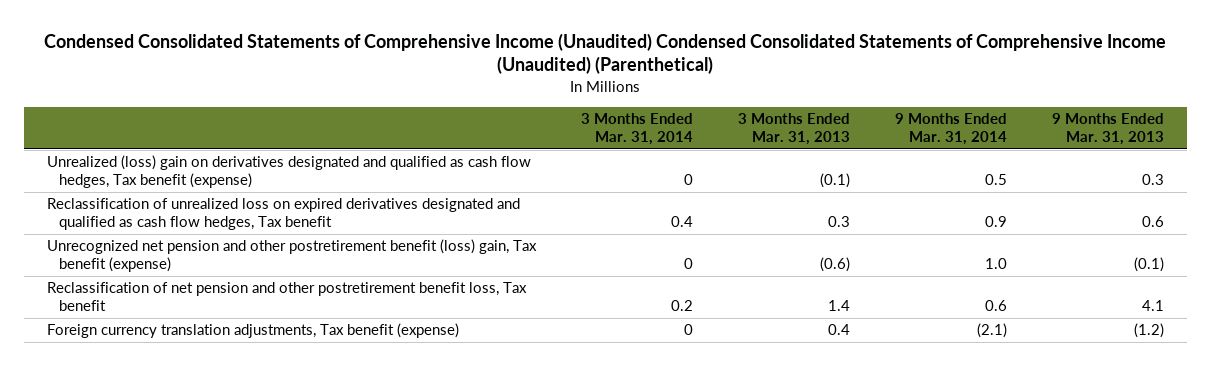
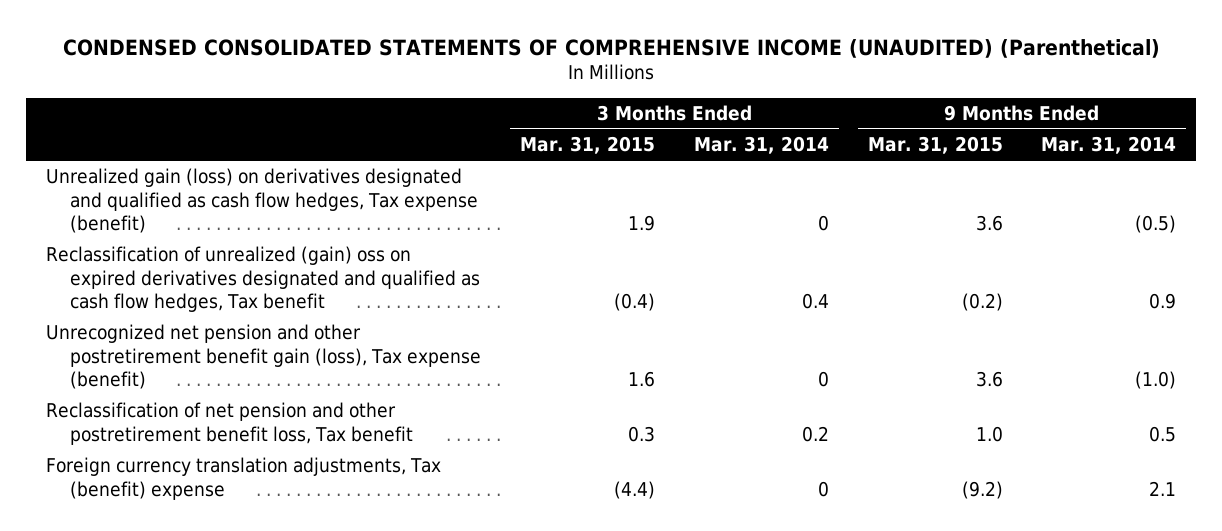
[44,32,1167,75] Condensed Consolidated Statements of Comprehensive Income (Unaudited) Condensed Consolidated Statements of Comprehensive Income (Unaudited) (Parenthetical) -> [62,38,1160,58] CONDENSED CONSOLIDATED STATEMENTS OF COMPREHENSIVE INCOME (UNAUDITED) (Parenthetical)
[737,113,850,146] 3 Months Ended Mar. 31, 2013 -> none
[1051,113,1164,146] 9 Months Ended Mar. 31, 2013 -> none
none -> [520,136,656,155] Mar. 31, 2015
none -> [867,136,1003,155] Mar. 31, 2015
[46,155,531,189] Unrealized (loss) gain on derivatives designated and qualified as cash flow hedges, Tax benefit (expense) -> [45,168,479,233] Unrealized gain (loss) on derivatives designated and qualified as cash flow hedges, Tax expense (benefit)
[984,174,1007,186] 0.5 -> [1135,214,1177,233] (0.5)
[46,198,520,231] Reclassification of unrealized loss on expired derivatives designated and qualified as cash flow hedges, Tax benefit -> [45,246,481,312] Reclassification of unrealized (gain) oss on expired derivatives designated and qualified as cash flow hedges, Tax benefit
[46,239,537,273] Unrecognized net pension and other postretirement benefit (loss) gain, Tax benefit (expense) -> [45,324,482,389] Unrecognized net pension and other postretirement benefit gain (loss), Tax expense (benefit)
[984,258,1007,270] 1.0 -> [1135,370,1177,389] (1.0)
[984,300,1007,312] 0.6 -> [1149,425,1177,442] 0.5
[46,323,459,339] Foreign currency translation adjustments, Tax benefit (expense) -> [45,457,441,500] Foreign currency translation adjustments, Tax (benefit) expense
[976,323,1007,339] (2.1) -> [1149,480,1177,496] 2.1

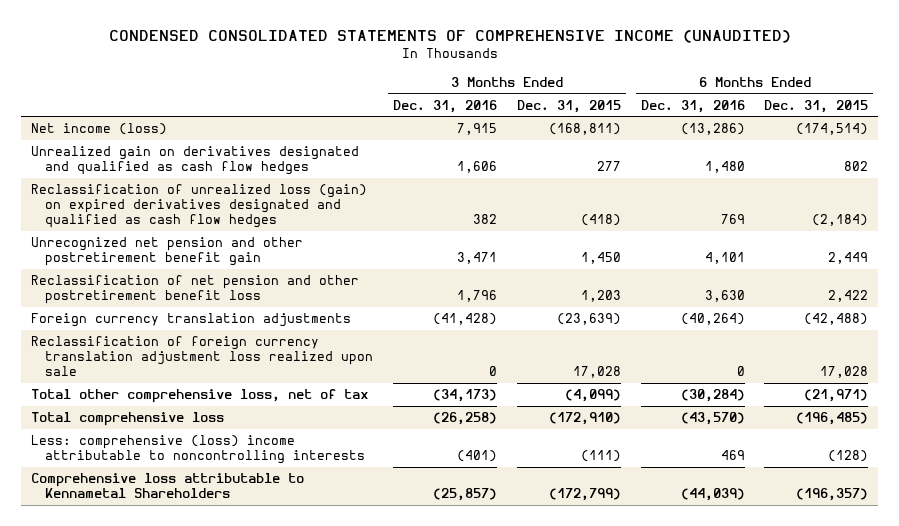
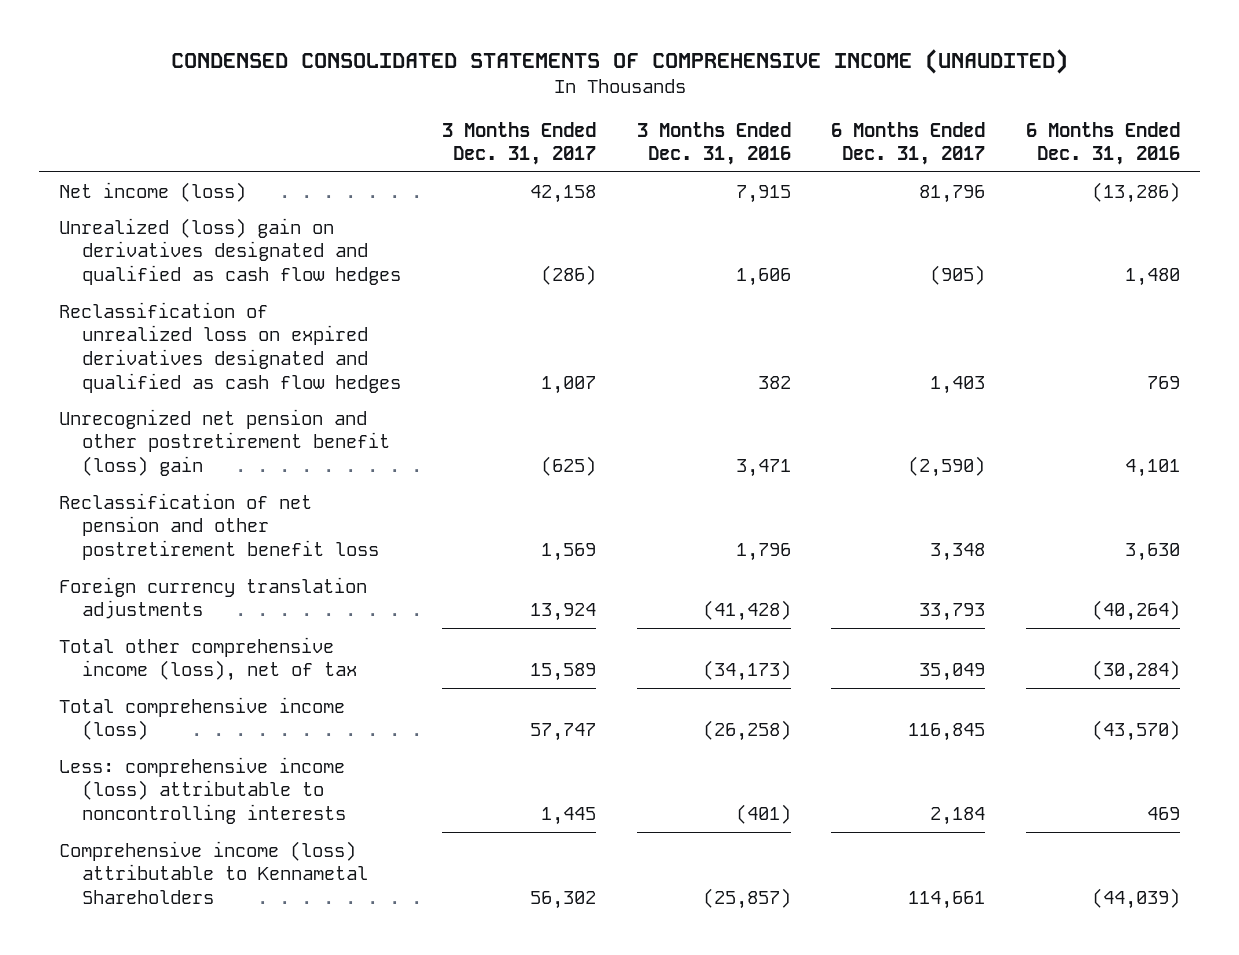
[516,99,621,113] Dec. 31, 2015 -> none
[764,99,869,113] Dec. 31, 2015 -> none
none -> [442,121,597,166] 3 Months Ended Dec. 31, 2017
none -> [831,121,986,166] 6 Months Ended Dec. 31, 2017
[30,146,359,176] Unrealized gain on derivatives designated and qualified as cash flow hedges -> [59,217,402,285] Unrealized (loss) gain on derivatives designated and qualified as cash flow hedges
[30,184,367,229] Reclassification of unrealized loss (gain) on expired derivatives designated and qualified as cash flow hedges -> [59,301,402,393] Reclassification of unrealized loss on expired derivatives designated and qualified as cash flow hedges
[30,237,303,267] Unrecognized net pension and other postretirement benefit gain -> [59,408,391,476] Unrecognized net pension and other postretirement benefit (loss) gain
[30,336,374,377] Reclassification of foreign currency translation adjustment loss realized upon sale -> none
[30,389,368,404] Total other comprehensive loss, net of tax -> [59,636,358,682] Total other comprehensive income (loss), net of tax
[30,412,224,427] Total comprehensive loss -> [59,696,346,741] Total comprehensive income (loss)
[30,435,366,465] Less: comprehensive (loss) income attributable to noncontrolling interests -> [59,756,347,824] Less: comprehensive income (loss) attributable to noncontrolling interests
[30,473,304,499] Comprehensive loss attributable to Kennametal Shareholders -> [59,840,369,904] Comprehensive income (loss) attributable to Kennametal Shareholders

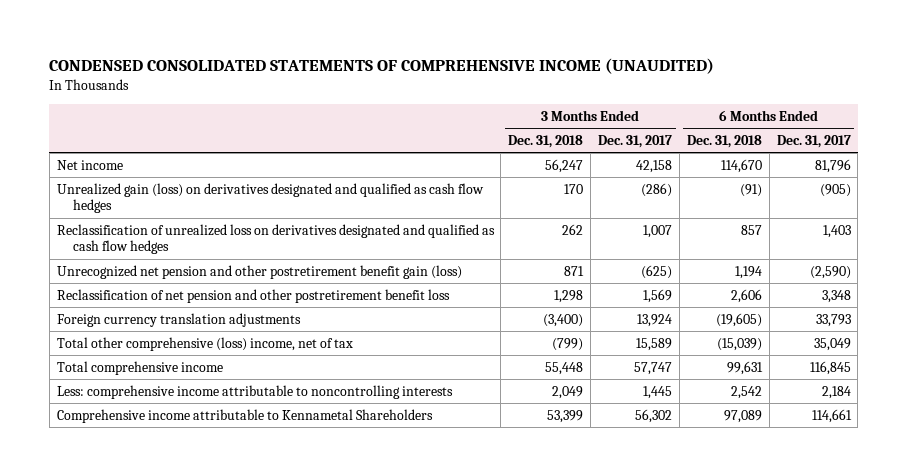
[636,121,791,166] 3 Months Ended Dec. 31, 2016 -> none
[1026,121,1181,166] 6 Months Ended Dec. 31, 2016 -> none
none -> [508,135,584,149] Dec. 31, 2018
none -> [686,135,762,149] Dec. 31, 2018
[59,181,247,202] Net income (loss) -> [56,159,123,170] Net income
[59,217,402,285] Unrealized (loss) gain on derivatives designated and qualified as cash flow hedges -> [56,182,484,214] Unrealized gain (loss) on derivatives designated and qualified as cash flow hedges
[59,301,402,393] Reclassification of unrealized loss on expired derivatives designated and qualified as cash flow hedges -> [56,223,495,255] Reclassification of unrealized loss on derivatives designated and qualified as cash flow hedges
[59,408,391,476] Unrecognized net pension and other postretirement benefit (loss) gain -> [56,264,462,279] Unrecognized net pension and other postretirement benefit gain (loss)
[59,636,358,682] Total other comprehensive income (loss), net of tax -> [56,336,353,351] Total other comprehensive (loss) income, net of tax
[59,696,346,741] Total comprehensive income (loss) -> [56,360,223,375] Total comprehensive income
[59,756,347,824] Less: comprehensive income (loss) attributable to noncontrolling interests -> [56,384,453,399] Less: comprehensive income attributable to noncontrolling interests
[59,840,369,904] Comprehensive income (loss) attributable to Kennametal Shareholders -> [56,408,433,423] Comprehensive income attributable to Kennametal Shareholders

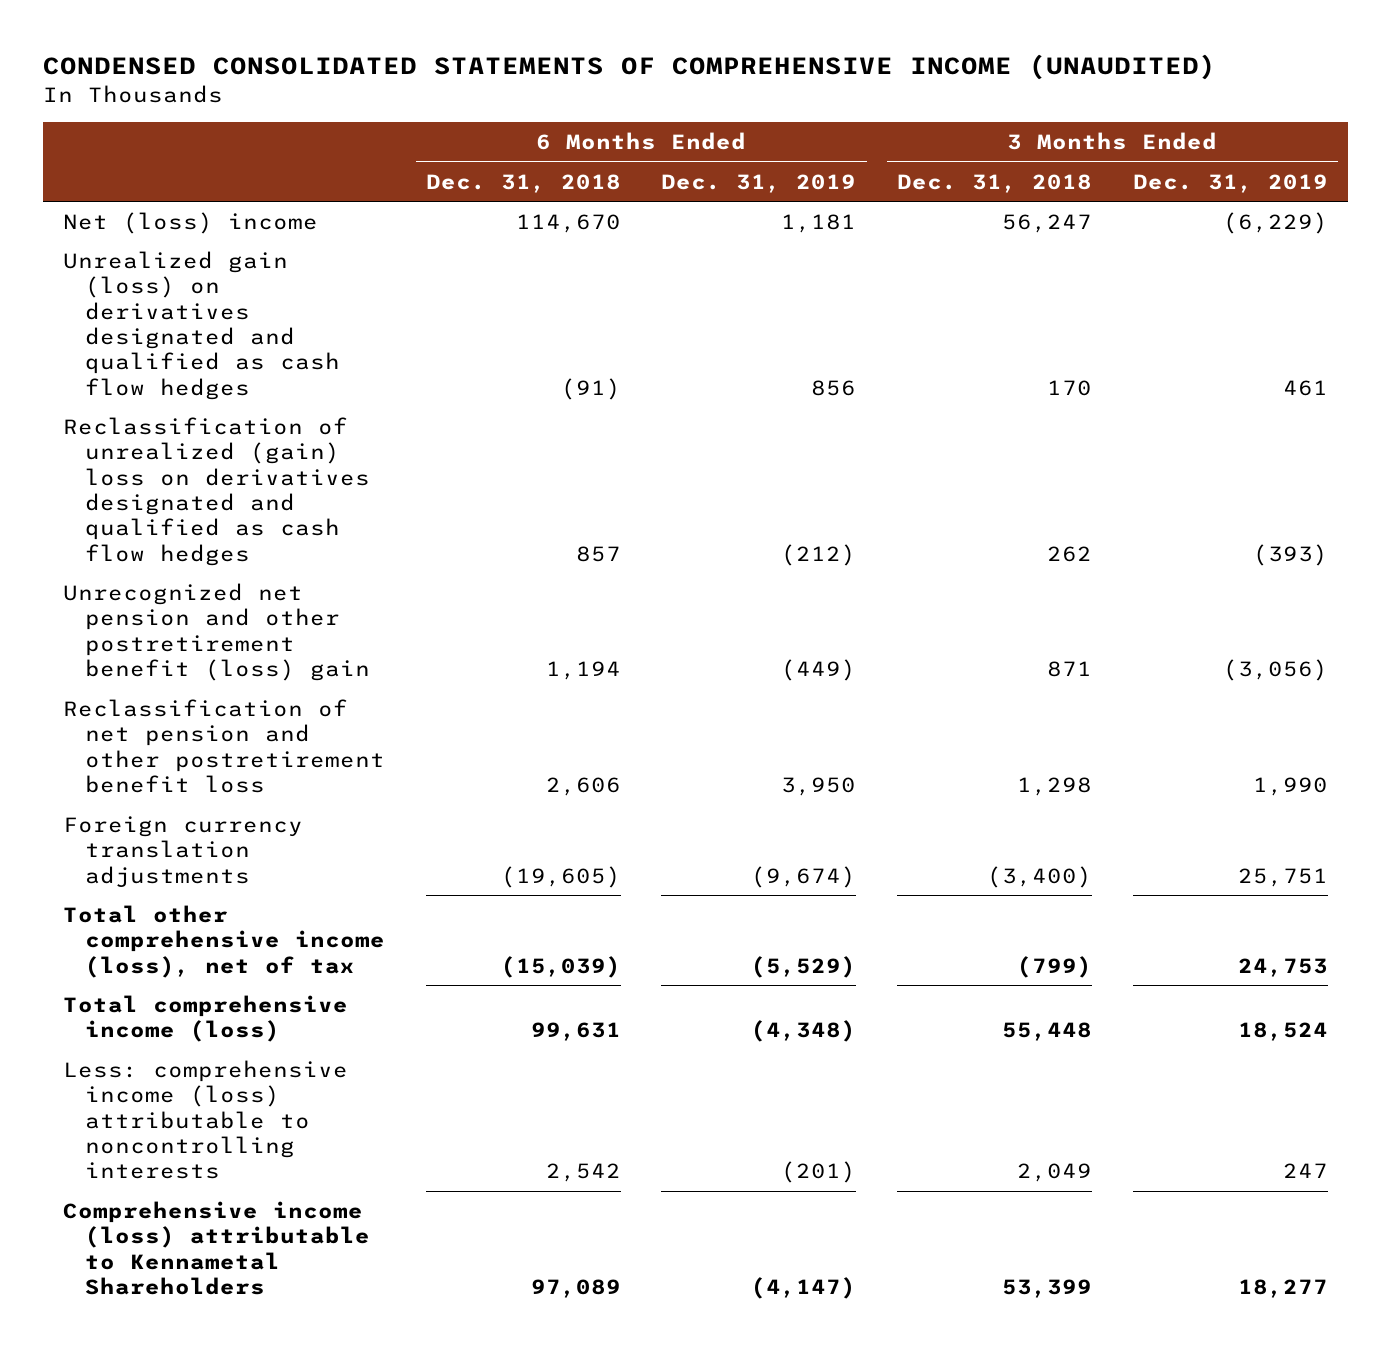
[598,135,673,149] Dec. 31, 2017 -> none
[776,135,851,149] Dec. 31, 2017 -> none
none -> [661,173,857,193] Dec. 31, 2019
none -> [1132,173,1328,193] Dec. 31, 2019
[56,159,123,170] Net income -> [62,211,318,234] Net (loss) income
[56,223,495,255] Reclassification of unrealized loss on derivatives designated and qualified as cash flow hedges -> [62,416,371,566] Reclassification of unrealized (gain) loss on derivatives designated and qualified as cash flow hedges
[56,264,462,279] Unrecognized net pension and other postretirement benefit gain (loss) -> [62,582,371,681] Unrecognized net pension and other postretirement benefit (loss) gain
[56,336,353,351] Total other comprehensive (loss) income, net of tax -> [62,904,386,978] Total other comprehensive income (loss), net of tax
[56,360,223,375] Total comprehensive income -> [62,994,348,1043] Total comprehensive income (loss)
[56,384,453,399] Less: comprehensive income attributable to noncontrolling interests -> [62,1059,348,1180] Less: comprehensive income (loss) attributable to noncontrolling interests
[56,408,433,423] Comprehensive income attributable to Kennametal Shareholders -> [62,1200,371,1295] Comprehensive income (loss) attributable to Kennametal Shareholders

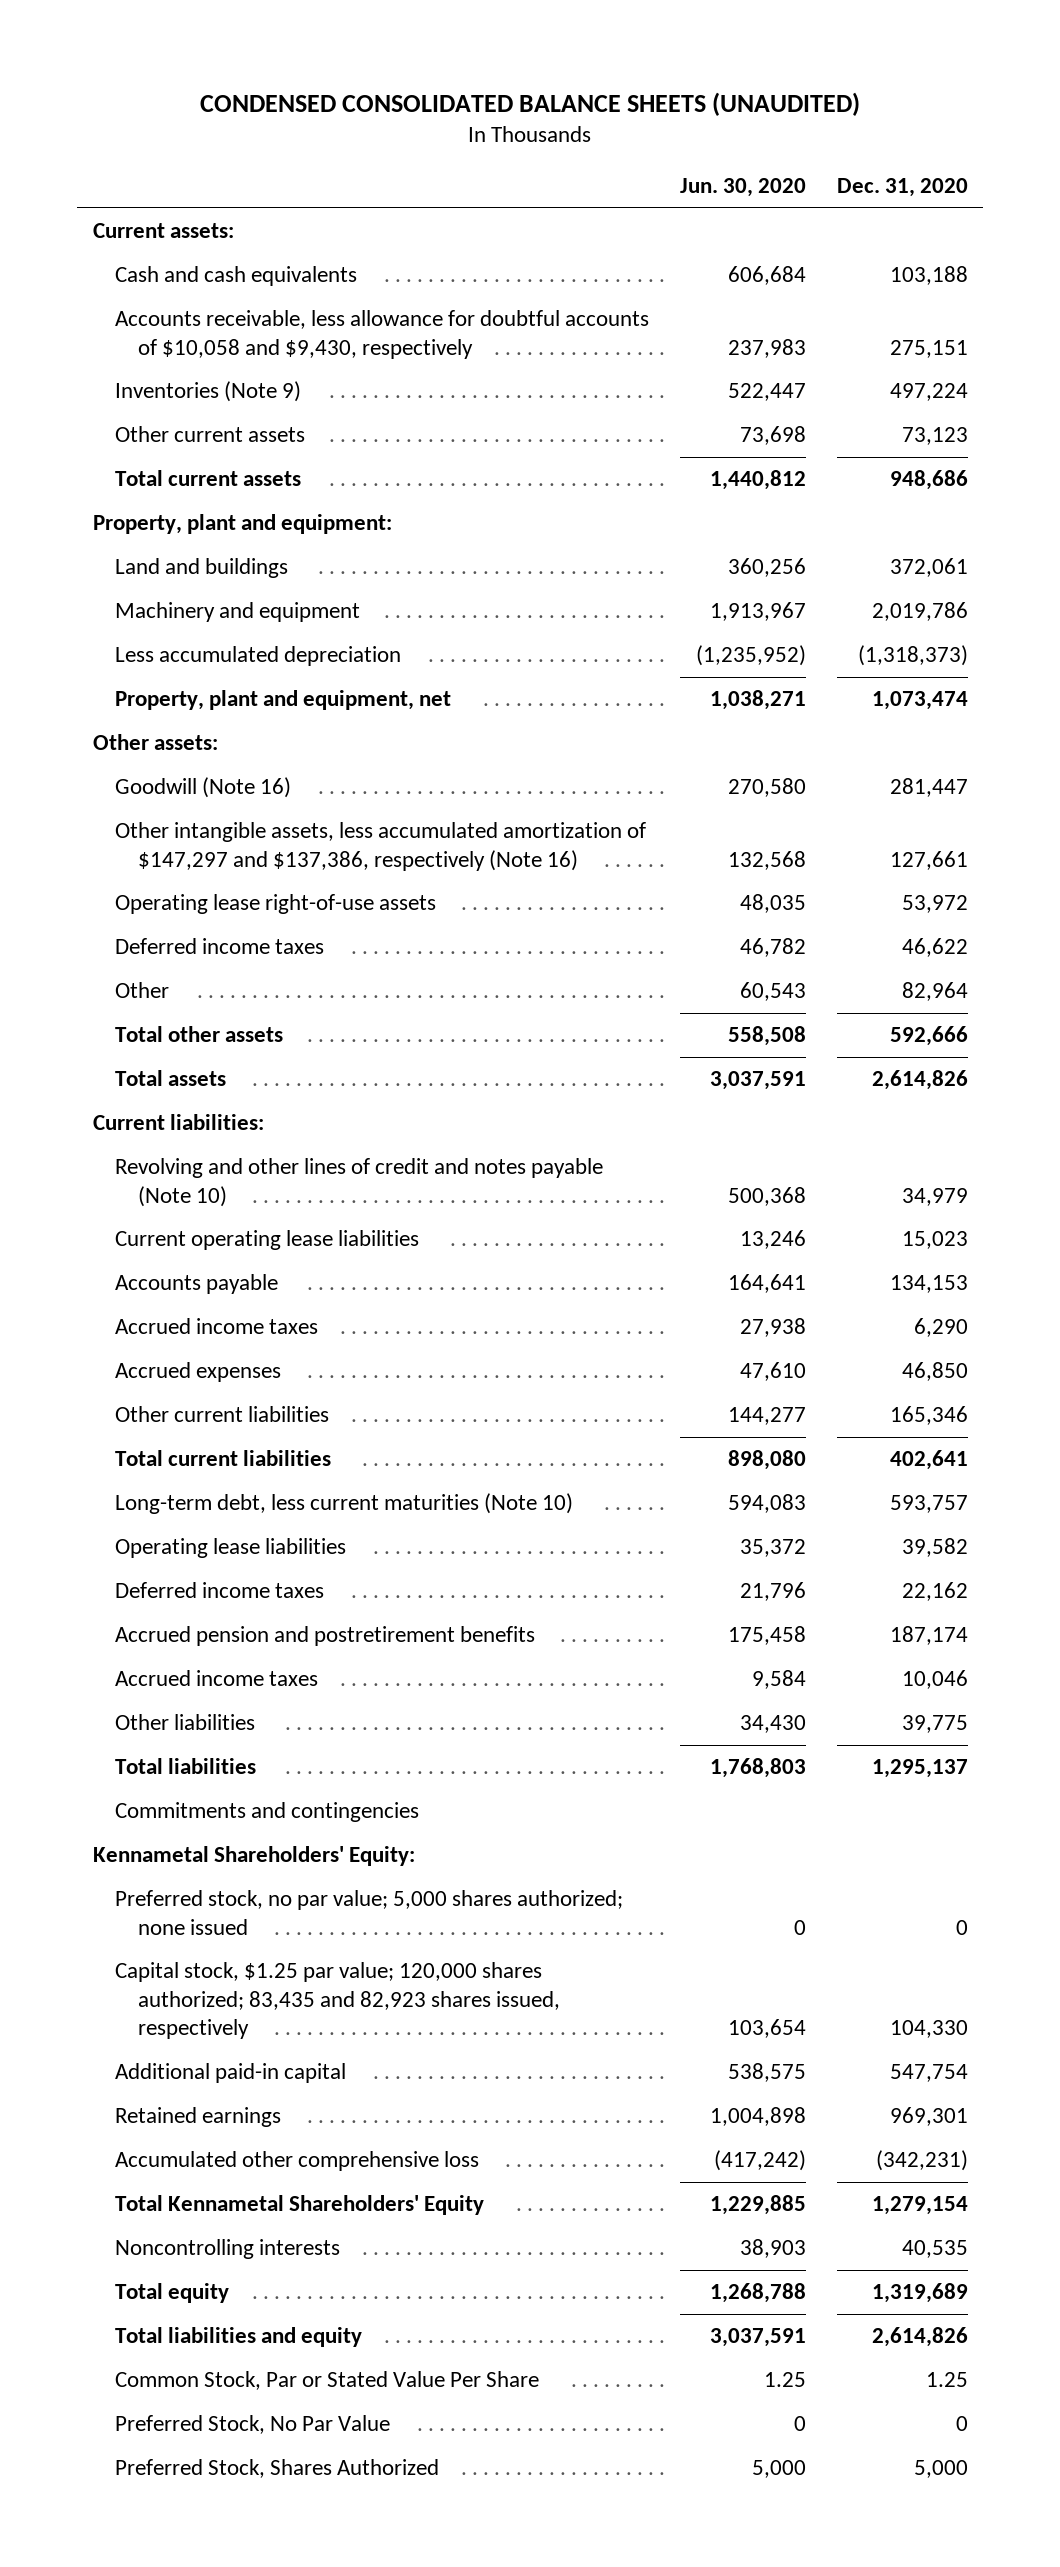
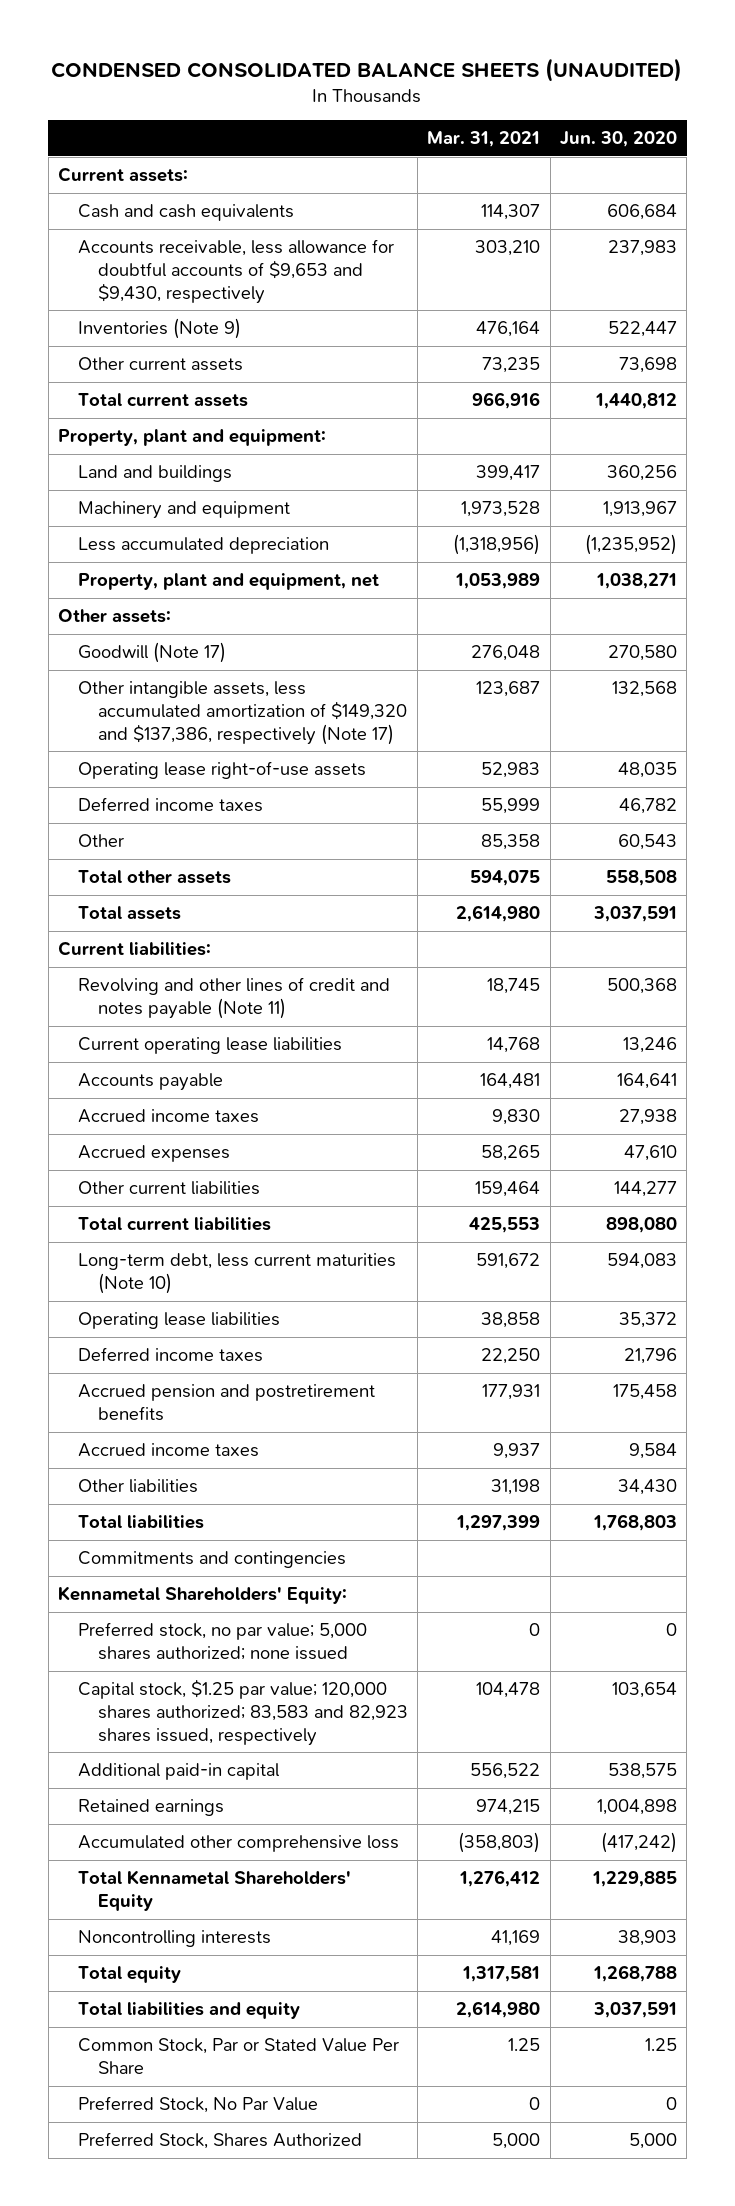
[836,178,968,198] Dec. 31, 2020 -> none
none -> [427,131,541,148] Mar. 31, 2021
[115,310,650,359] Accounts receivable, less allowance for doubtful accounts of $10,058 and $9,430, respectively -> [77,239,394,304] Accounts receivable, less allowance for doubtful accounts of $9,653 and $9,430, respectively
[115,777,292,799] Goodwill (Note 16) -> [77,642,226,664] Goodwill (Note 17)
[115,822,647,871] Other intangible assets, less accumulated amortization of $147,297 and $137,386, respectively (Note 16) -> [77,681,407,745] Other intangible assets, less accumulated amortization of $149,320 and $137,386, respectively (Note 17)
[115,1158,604,1207] Revolving and other lines of credit and notes payable (Note 10) -> [77,977,390,1020] Revolving and other lines of credit and notes payable (Note 11)
[115,1962,560,2040] Capital stock, $1.25 par value; 120,000 shares authorized; 83,435 and 82,923 shares issued, respectively -> [77,1679,408,1746] Capital stock, $1.25 par value; 120,000 shares authorized; 83,583 and 82,923 shares issued, respectively

